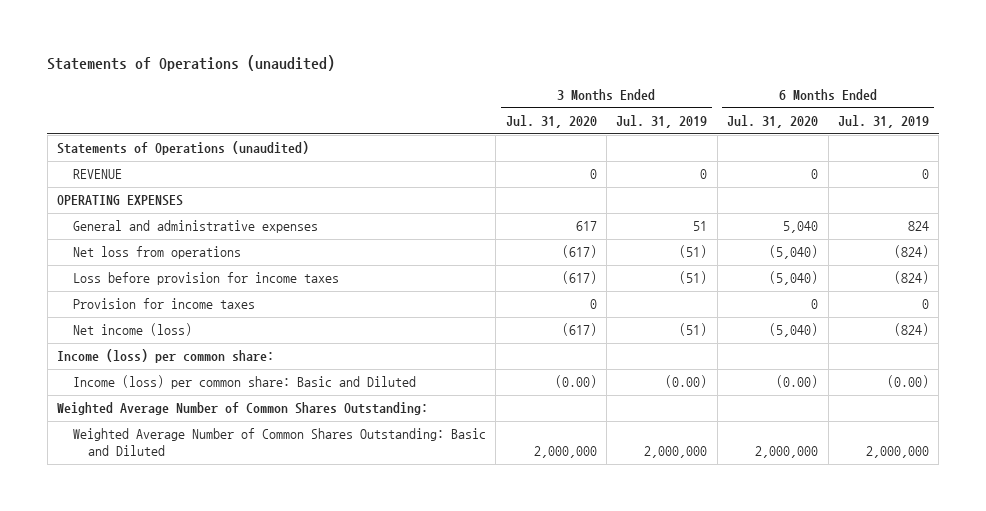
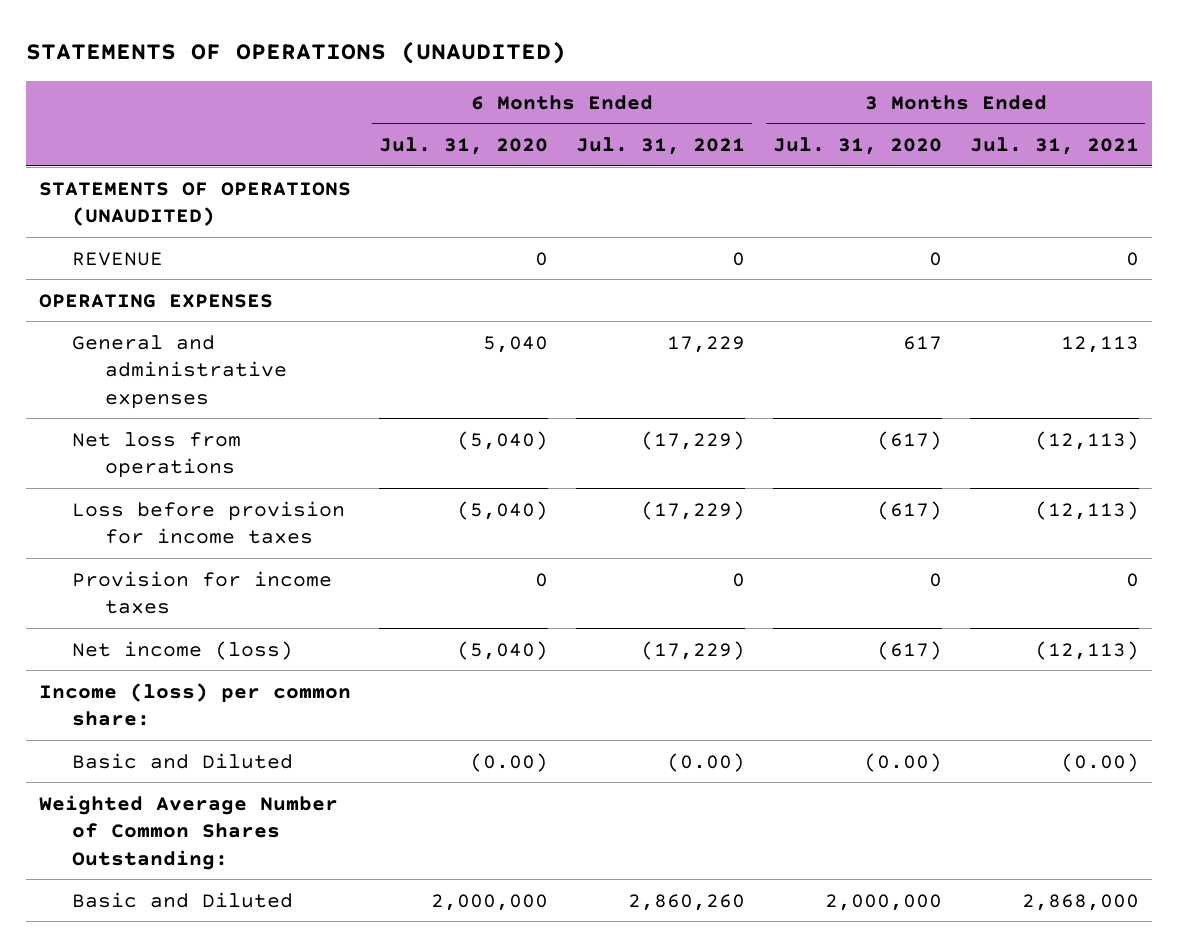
[47,55,336,72] Statements of Operations (unaudited) -> [25,41,566,65] STATEMENTS OF OPERATIONS (UNAUDITED)
[616,115,708,129] Jul. 31, 2019 -> none
[837,115,929,129] Jul. 31, 2019 -> none
none -> [575,136,745,155] Jul. 31, 2021
none -> [969,136,1139,155] Jul. 31, 2021
[57,141,310,156] Statements of Operations (unaudited) -> [39,181,352,227] STATEMENTS OF OPERATIONS (UNAUDITED)
[72,375,416,390] Income (loss) per common share: Basic and Diluted -> [72,752,294,769] Basic and Diluted
[72,428,486,457] Weighted Average Number of Common Shares Outstanding: Basic and Diluted -> [72,891,294,908] Basic and Diluted

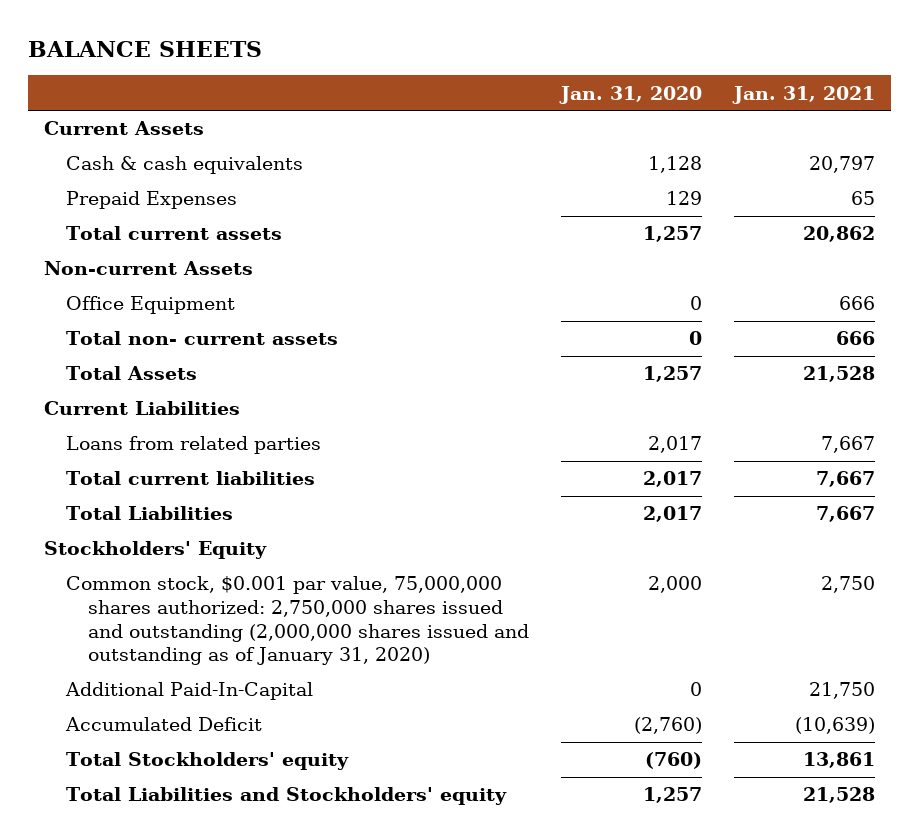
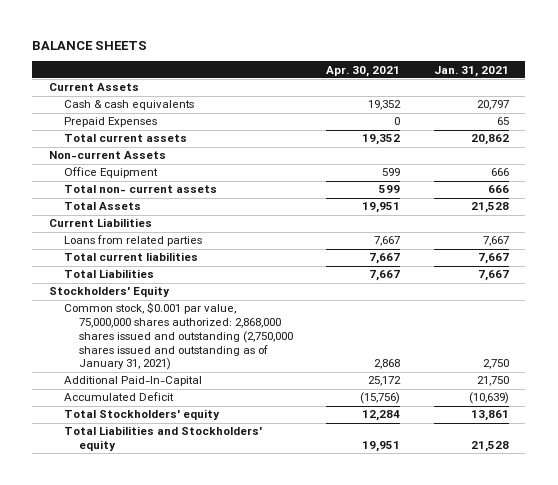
[559,85,703,104] Jan. 31, 2020 -> none
none -> [326,65,401,77] Apr. 30, 2021
[66,576,530,666] Common stock, $0.001 par value, 75,000,000 shares authorized: 2,750,000 shares issued and outstanding (2,000,000 shares issued and outstanding as of January 31, 2020) -> [63,302,294,371] Common stock, $0.001 par value, 75,000,000 shares authorized: 2,868,000 shares issued and outstanding (2,750,000 shares issued and outstanding as of January 31, 2021)

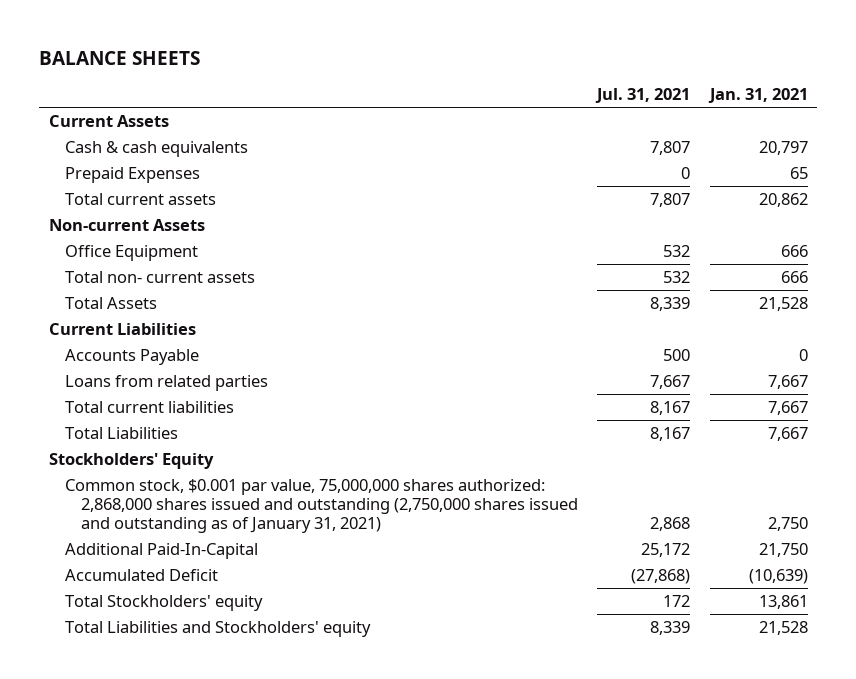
[326,65,401,77] Apr. 30, 2021 -> none
none -> [595,87,691,103] Jul. 31, 2021
none -> [64,348,199,365] Accounts Payable

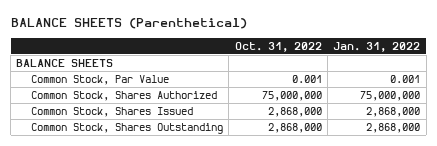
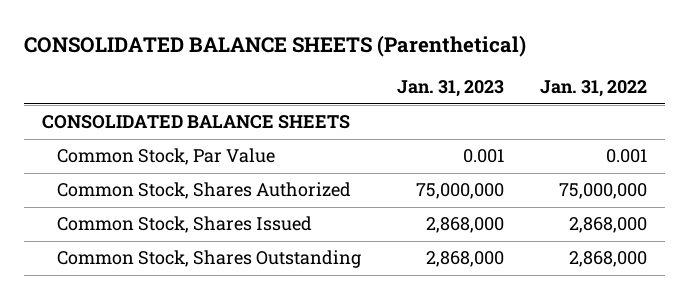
[10,18,247,30] BALANCE SHEETS (Parenthetical) -> [24,35,527,58] CONSOLIDATED BALANCE SHEETS (Parenthetical)
[234,41,322,52] Oct. 31, 2022 -> none
none -> [397,80,505,98] Jan. 31, 2023
[16,59,114,68] BALANCE SHEETS -> [42,115,351,130] CONSOLIDATED BALANCE SHEETS

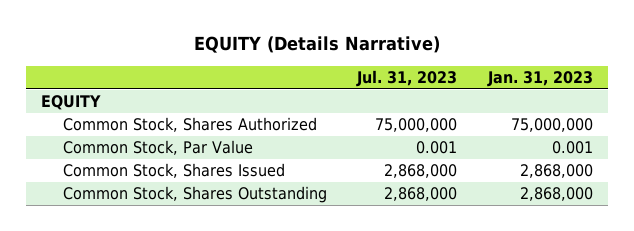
[24,35,527,58] CONSOLIDATED BALANCE SHEETS (Parenthetical) -> [194,36,441,54] EQUITY (Details Narrative)
[540,80,648,98] Jan. 31, 2022 -> none
none -> [356,69,458,87] Jul. 31, 2023
[42,115,351,130] CONSOLIDATED BALANCE SHEETS -> none
none -> [41,95,102,111] EQUITY
[57,148,276,166] Common Stock, Par Value -> [62,140,253,156] Common Stock, Par Value

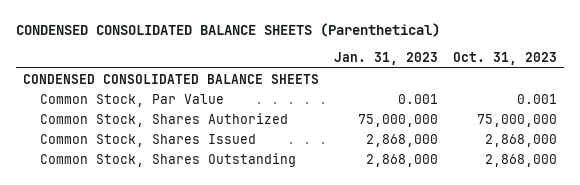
[194,36,441,54] EQUITY (Details Narrative) -> [15,23,440,38] CONDENSED CONSOLIDATED BALANCE SHEETS (Parenthetical)
[356,69,458,87] Jul. 31, 2023 -> none
none -> [453,52,558,66] Oct. 31, 2023
[41,95,102,111] EQUITY -> none
none -> [23,73,320,84] CONDENSED CONSOLIDATED BALANCE SHEETS
[62,117,317,133] Common Stock, Shares Authorized -> [40,112,289,127] Common Stock, Shares Authorized

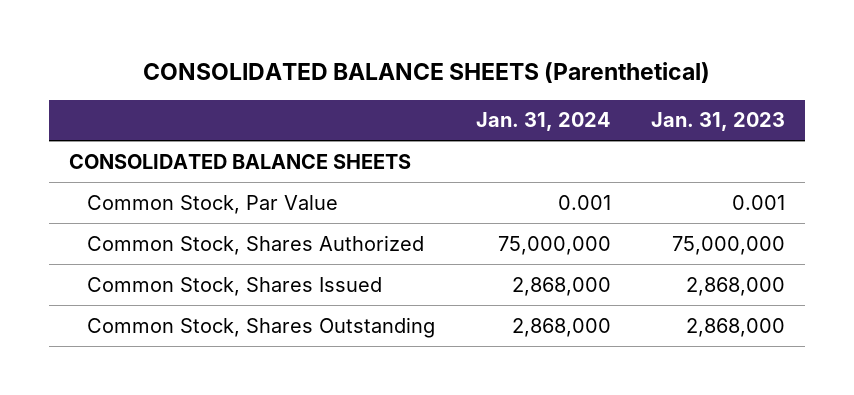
[15,23,440,38] CONDENSED CONSOLIDATED BALANCE SHEETS (Parenthetical) -> [143,61,711,83] CONSOLIDATED BALANCE SHEETS (Parenthetical)
[453,52,558,66] Oct. 31, 2023 -> none
none -> [475,112,611,132] Jan. 31, 2024
[23,73,320,84] CONDENSED CONSOLIDATED BALANCE SHEETS -> [69,153,412,169] CONSOLIDATED BALANCE SHEETS

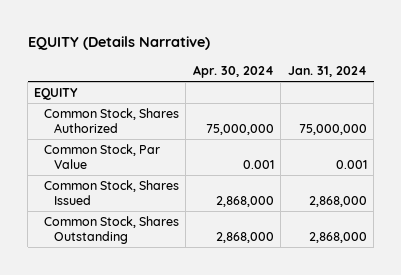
[143,61,711,83] CONSOLIDATED BALANCE SHEETS (Parenthetical) -> [27,36,210,51] EQUITY (Details Narrative)
[651,112,786,132] Jan. 31, 2023 -> none
none -> [192,65,274,79] Apr. 30, 2024
[69,153,412,169] CONSOLIDATED BALANCE SHEETS -> none
none -> [34,88,79,101] EQUITY
[87,194,339,214] Common Stock, Par Value -> [44,144,161,169] Common Stock, Par Value

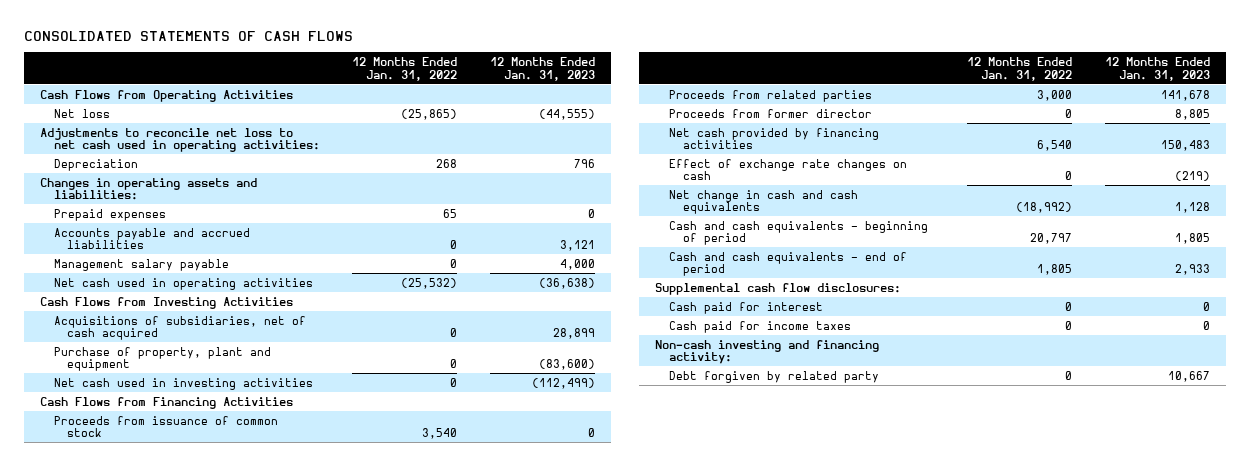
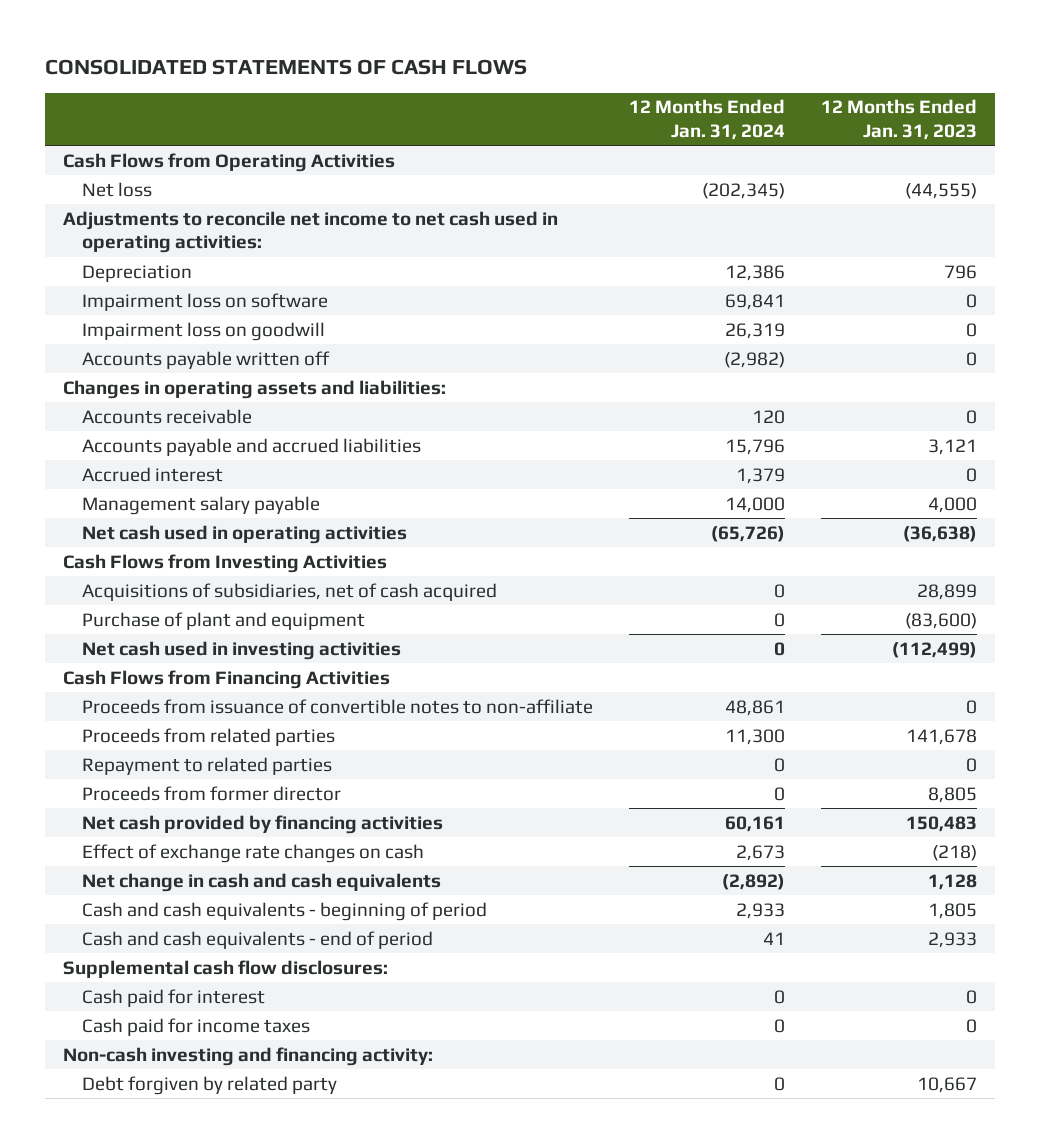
[352,56,458,81] 12 Months Ended Jan. 31, 2022 -> none
none -> [629,99,786,141] 12 Months Ended Jan. 31, 2024
[40,127,320,153] Adjustments to reconcile net loss to net cash used in operating activities: -> [62,210,558,254] Adjustments to reconcile net income to net cash used in operating activities:
none -> [82,292,329,311] Impairment loss on software
none -> [82,321,326,341] Impairment loss on goodwill
none -> [82,350,331,369] Accounts payable written off
[53,208,166,221] Prepaid expenses -> none
none -> [82,408,253,424] Accounts receivable
none -> [82,466,224,482] Accrued interest
[53,346,271,372] Purchase of property, plant and equipment -> [82,611,366,630] Purchase of plant and equipment
[53,415,278,438] Proceeds from issuance of common stock -> none
none -> [82,698,594,714] Proceeds from issuance of convertible notes to non-affiliate
none -> [82,756,333,775] Repayment to related parties
[1174,171,1210,182] (219) -> [932,844,978,861] (218)

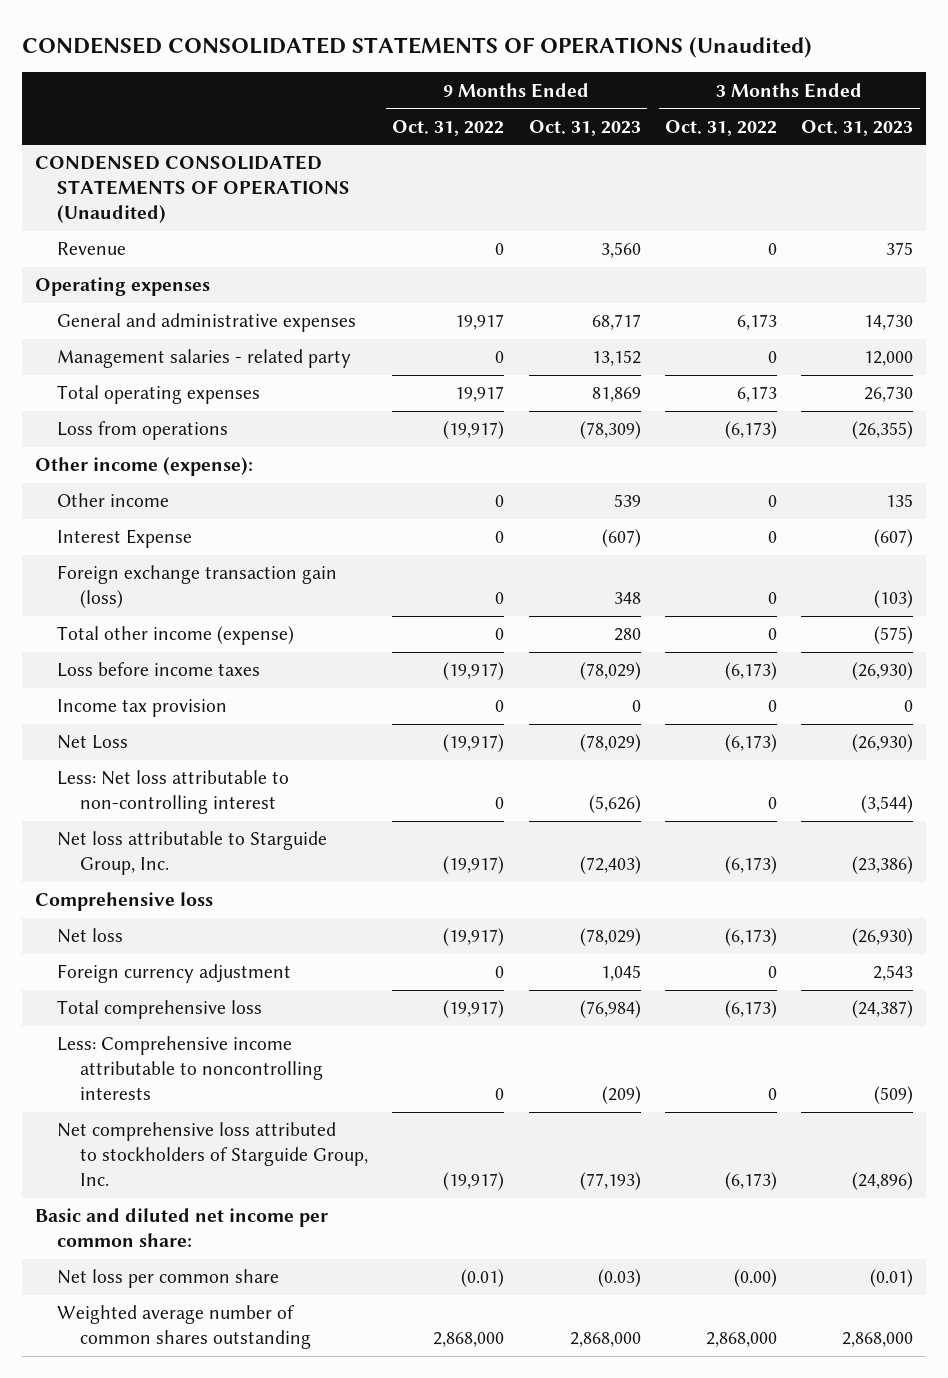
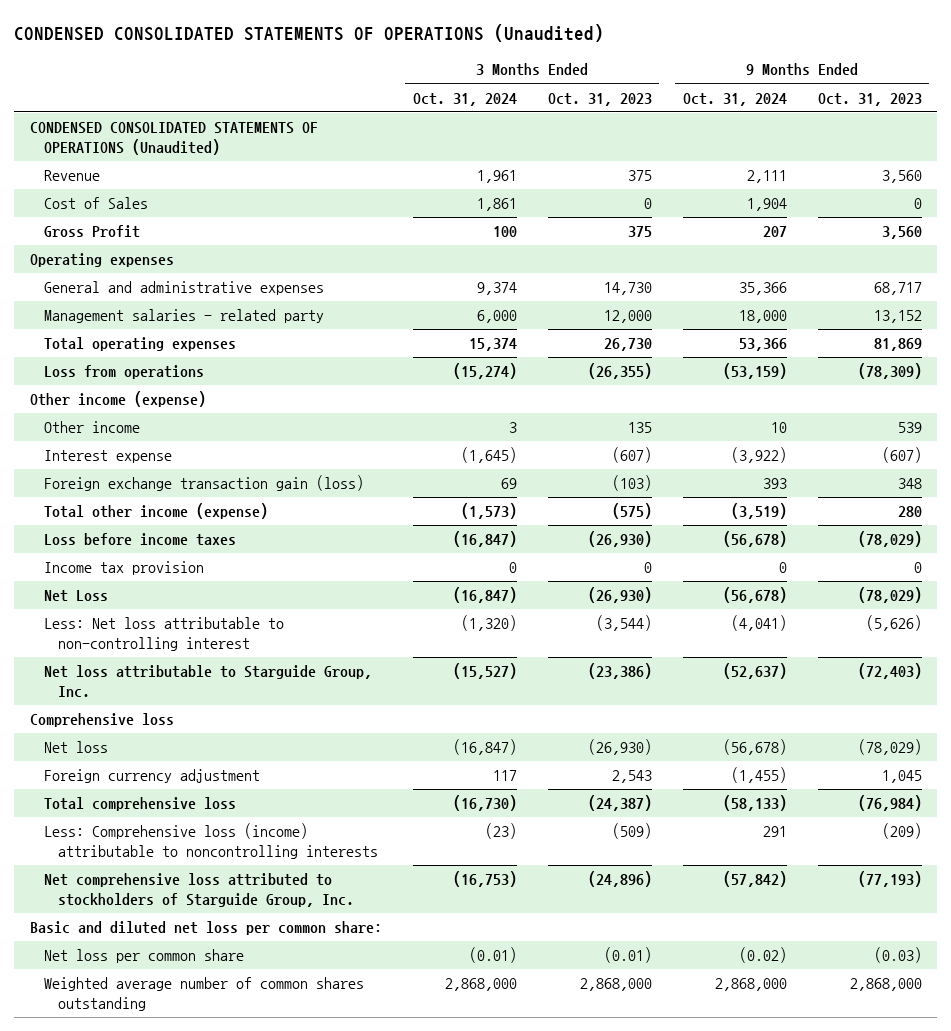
[392,119,505,136] Oct. 31, 2022 -> none
[664,119,777,136] Oct. 31, 2022 -> none
none -> [412,92,517,106] Oct. 31, 2024
none -> [682,92,787,106] Oct. 31, 2024
none -> [43,197,148,210] Cost of Sales
none -> [43,225,140,239] Gross Profit
[34,457,253,477] Other income (expense): -> [29,391,206,408] Other income (expense)
[57,529,193,549] Interest Expense -> [43,450,172,464] Interest expense
[57,1036,323,1100] Less: Comprehensive income attributable to noncontrolling interests -> [43,823,378,859] Less: Comprehensive loss (income) attributable to noncontrolling interests
[34,1208,328,1248] Basic and diluted net income per common share: -> [29,921,382,936] Basic and diluted net loss per common share:

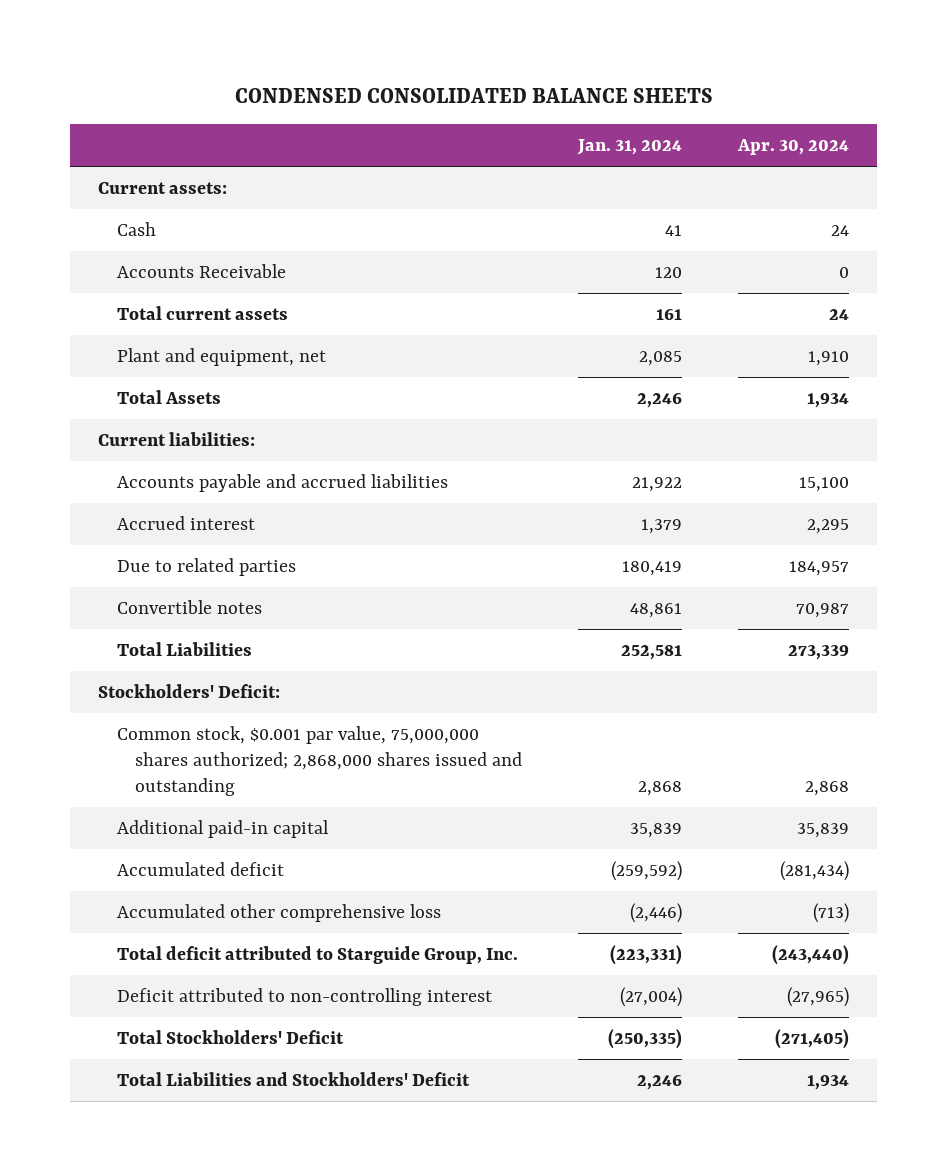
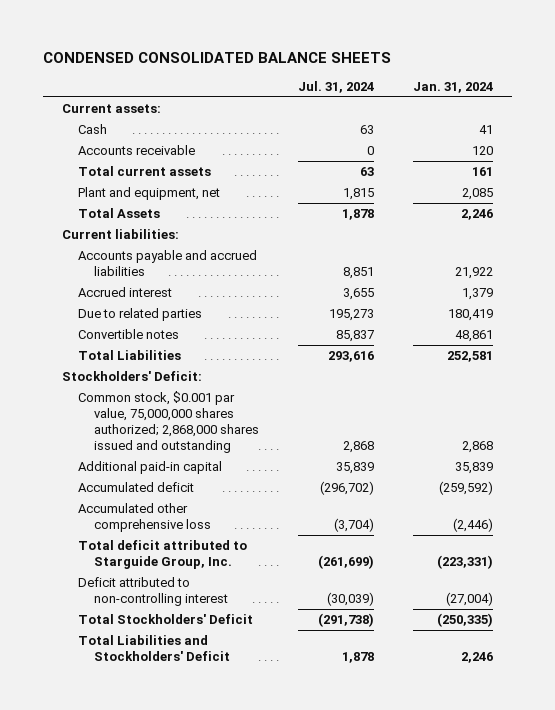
[737,139,850,156] Apr. 30, 2024 -> none
none -> [298,80,375,93] Jul. 31, 2024
[116,264,286,279] Accounts Receivable -> [78,145,196,156] Accounts receivable

